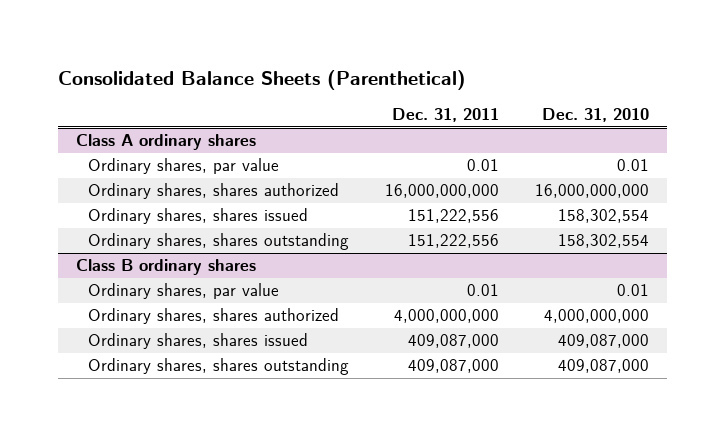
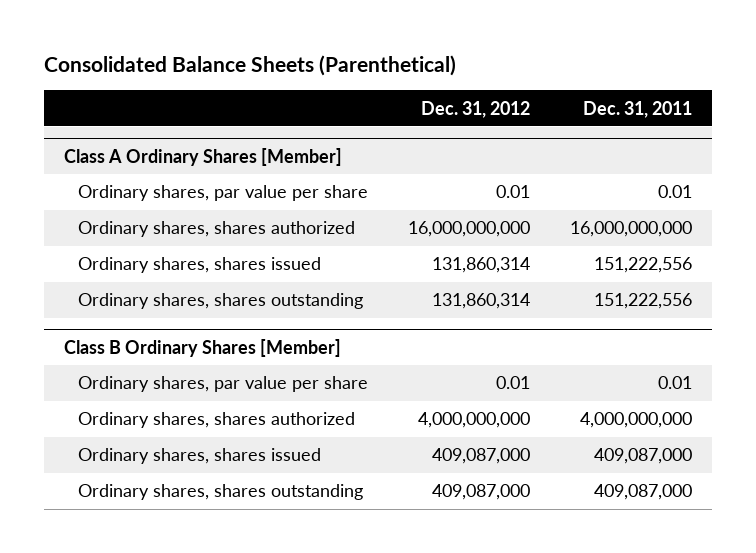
[542,108,650,123] Dec. 31, 2010 -> none
none -> [420,100,530,118] Dec. 31, 2012
[76,134,257,151] Class A ordinary shares -> [64,147,343,166] Class A Ordinary Shares [Member]
[88,158,280,175] Ordinary shares, par value -> [77,185,368,202] Ordinary shares, par value per share
[76,259,257,276] Class B ordinary shares -> [64,338,342,357] Class B Ordinary Shares [Member]
[88,283,280,300] Ordinary shares, par value -> [77,376,368,393] Ordinary shares, par value per share

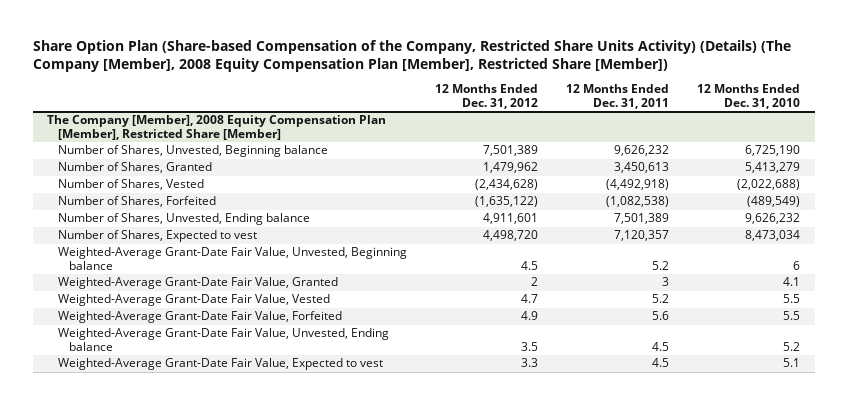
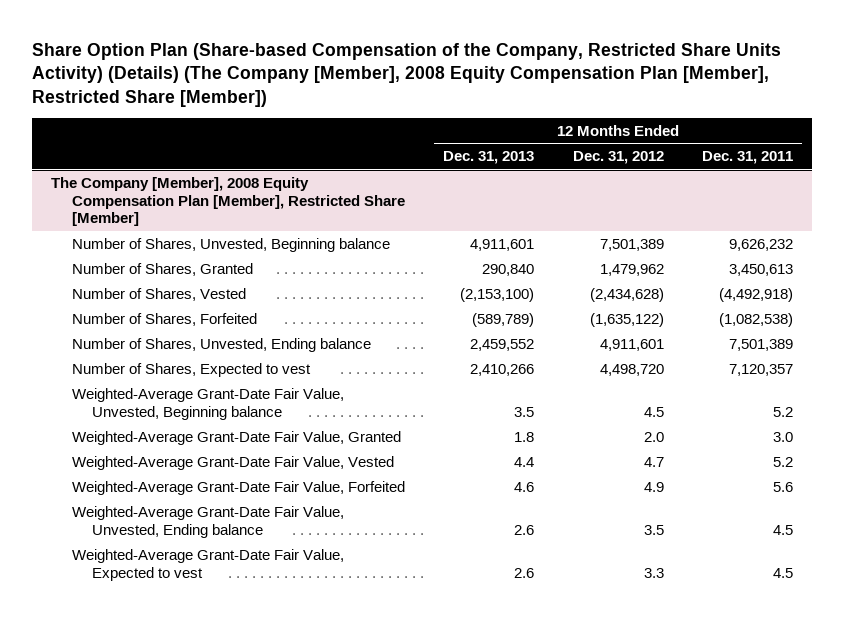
[697,84,801,110] 12 Months Ended Dec. 31, 2010 -> none
none -> [443,151,535,165] Dec. 31, 2013
[531,277,539,287] 2 -> [643,431,664,442] 2.0
[662,277,670,287] 3 -> [772,431,793,442] 3.0

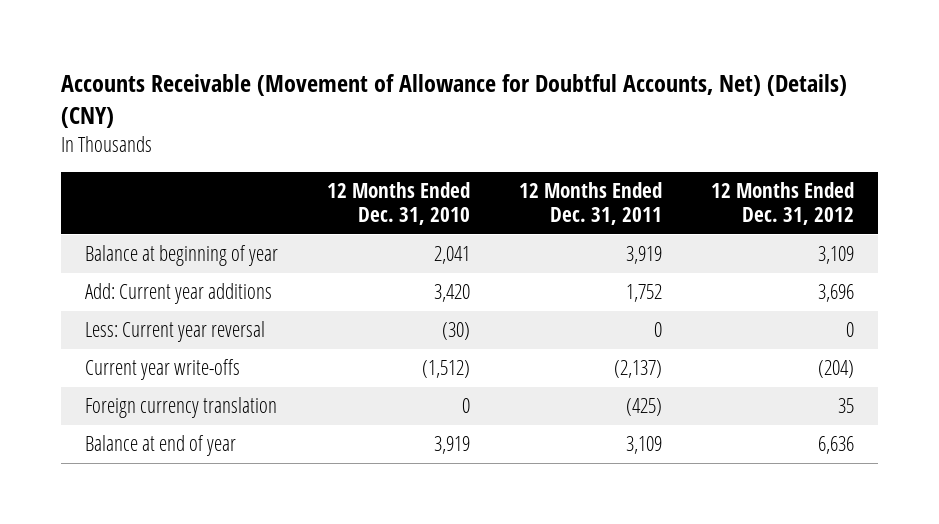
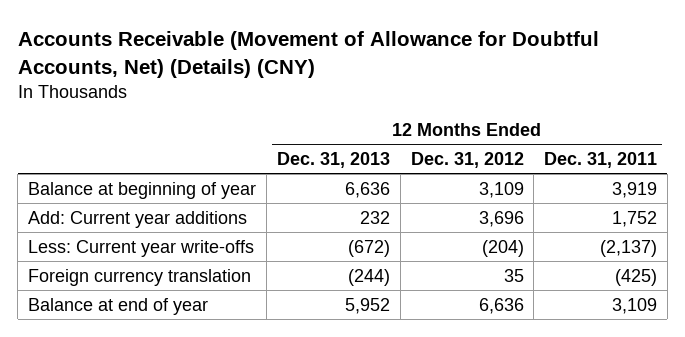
[327,182,471,226] 12 Months Ended Dec. 31, 2010 -> none
none -> [276,151,390,168] Dec. 31, 2013
[85,321,266,343] Less: Current year reversal -> none
[85,359,241,381] Current year write-offs -> [28,239,255,257] Less: Current year write-offs

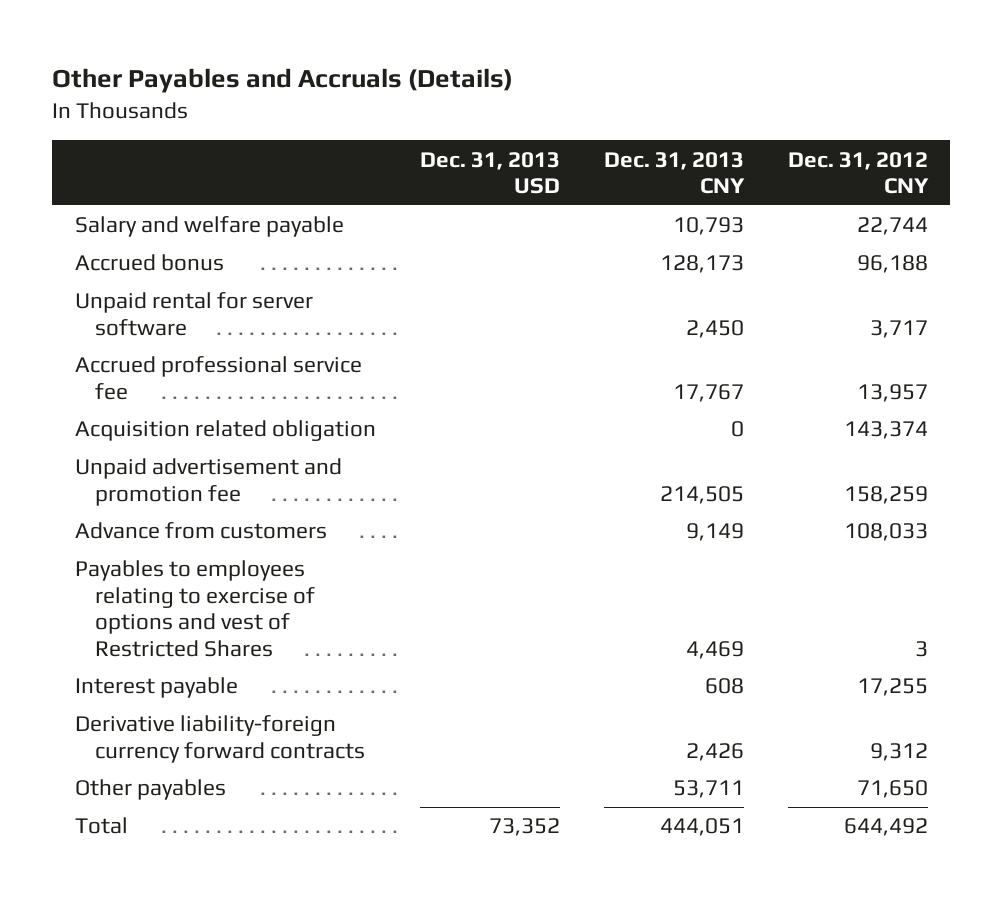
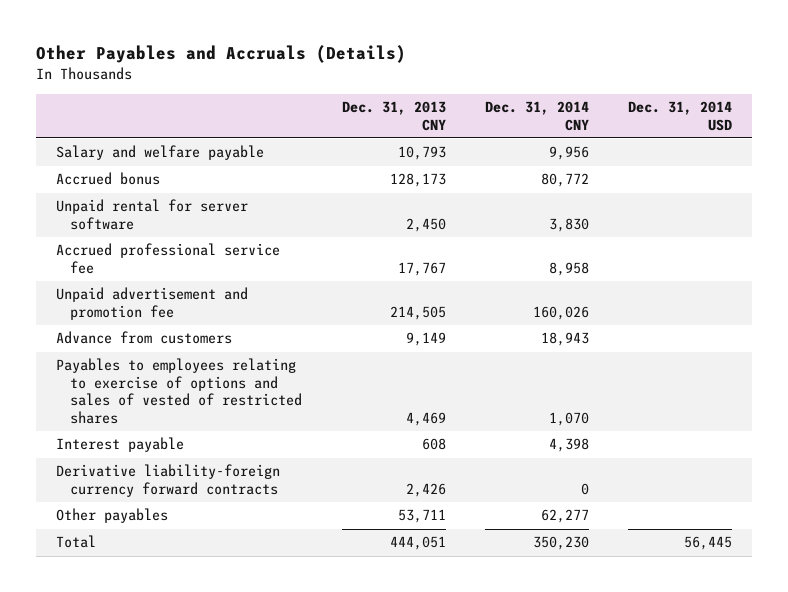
[419,151,560,195] Dec. 31, 2013 USD -> none
[788,151,930,195] Dec. 31, 2012 CNY -> none
none -> [484,101,589,131] Dec. 31, 2014 CNY
none -> [628,101,733,131] Dec. 31, 2014 USD
[74,420,376,442] Acquisition related obligation -> none
[74,560,315,657] Payables to employees relating to exercise of options and vest of Restricted Shares -> [56,358,303,424] Payables to employees relating to exercise of options and sales of vested of restricted shares

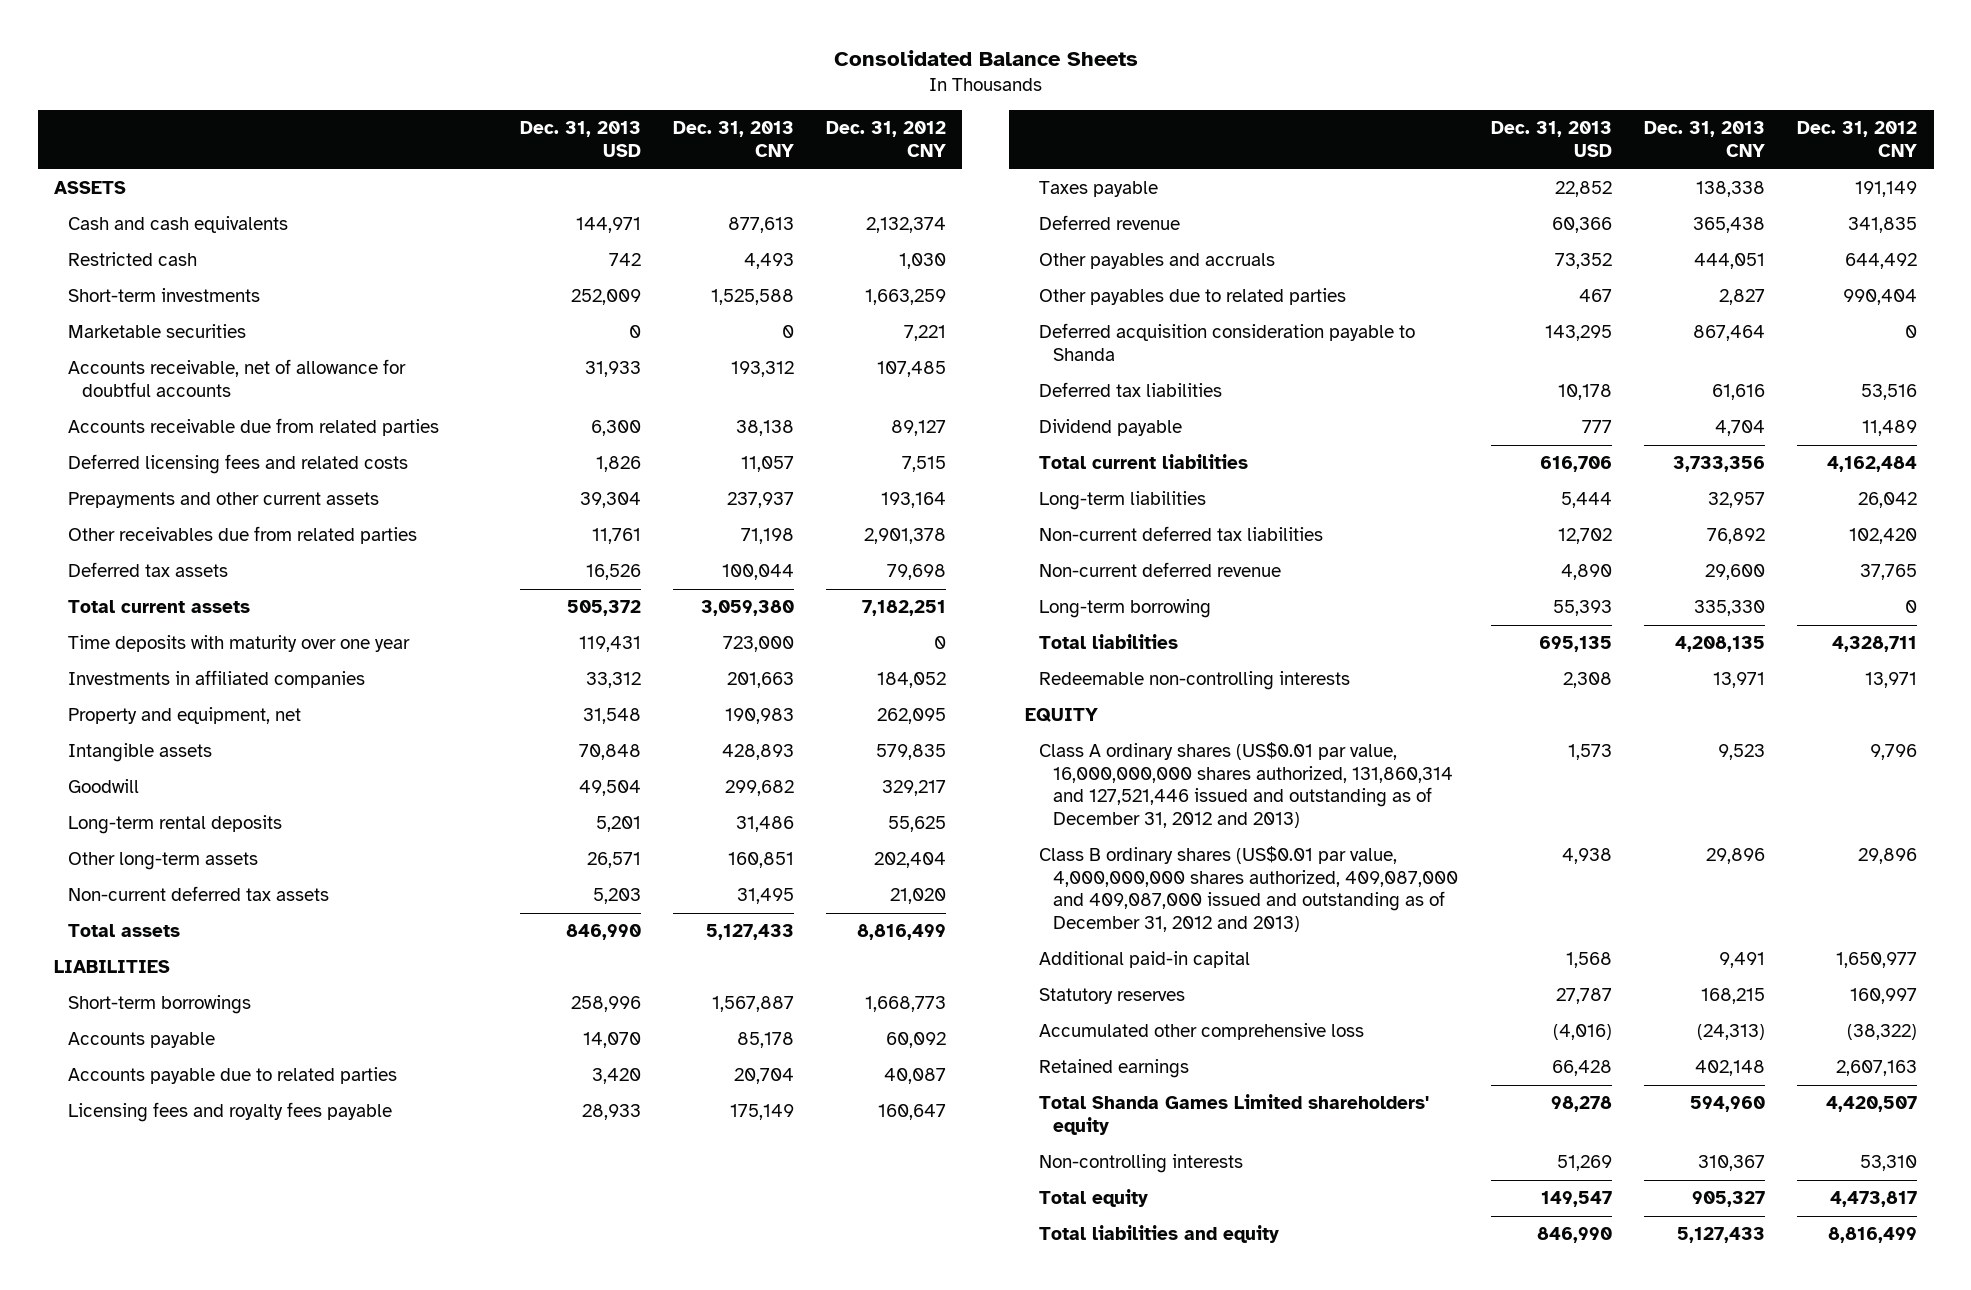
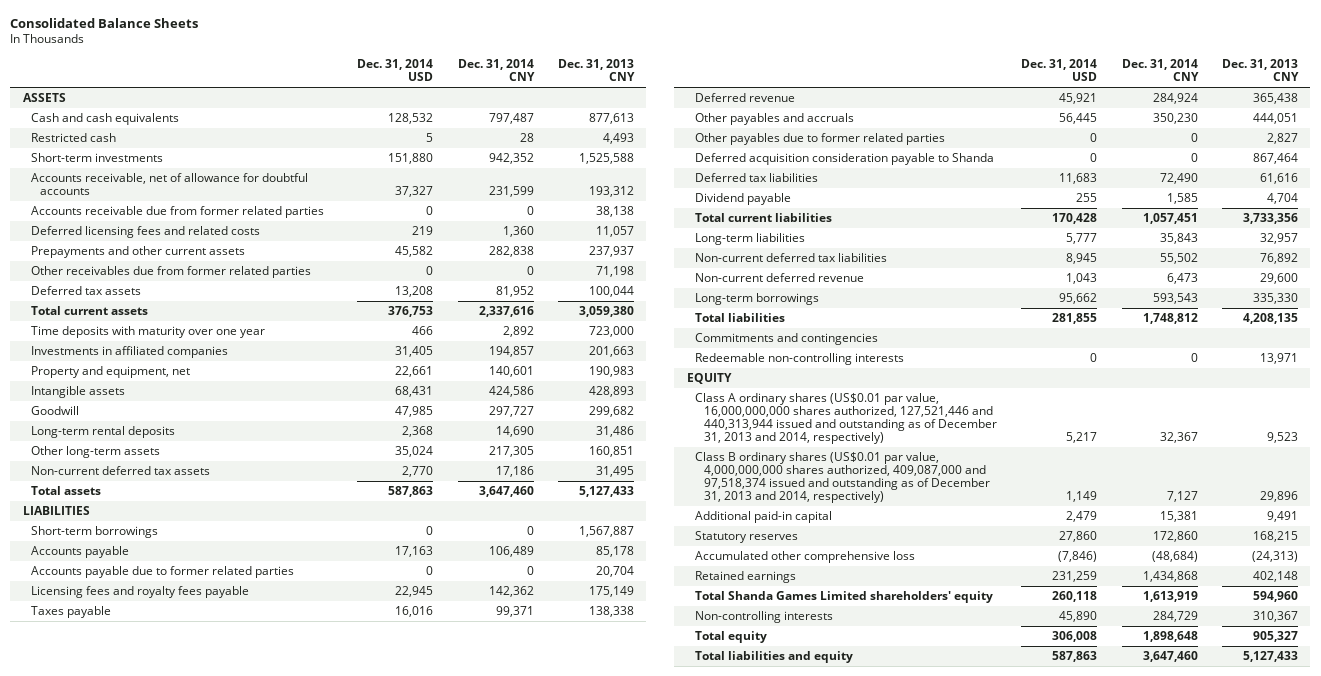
[519,121,641,157] Dec. 31, 2013 USD -> none
[826,121,947,157] Dec. 31, 2012 CNY -> none
none -> [357,59,434,82] Dec. 31, 2014 USD
none -> [457,59,535,82] Dec. 31, 2014 CNY
[67,324,246,339] Marketable securities -> none
[67,418,439,437] Accounts receivable due from related parties -> [31,205,325,218] Accounts receivable due from former related parties
[67,526,417,545] Other receivables due from related parties -> [31,265,312,278] Other receivables due from former related parties
[67,1067,397,1085] Accounts payable due to related parties -> [31,565,295,578] Accounts payable due to former related parties
[1039,288,1347,306] Other payables due to related parties -> [695,132,946,145] Other payables due to former related parties
[1039,599,1212,619] Long-term borrowing -> [695,292,820,305] Long-term borrowings
none -> [695,332,879,345] Commitments and contingencies
[1039,742,1454,828] Class A ordinary shares (US$0.01 par value, 16,000,000,000 shares authorized, 131,860,314 and 127,521,446 issued and outstanding as of December 31, 2012 and 2013) -> [695,392,997,445] Class A ordinary shares (US$0.01 par value, 16,000,000,000 shares authorized, 127,521,446 and 440,313,944 issued and outstanding as of December 31, 2013 and 2014, respectively)
[1039,846,1459,932] Class B ordinary shares (US$0.01 par value, 4,000,000,000 shares authorized, 409,087,000 and 409,087,000 issued and outstanding as of December 31, 2012 and 2013) -> [695,451,990,504] Class B ordinary shares (US$0.01 par value, 4,000,000,000 shares authorized, 409,087,000 and 97,518,374 issued and outstanding as of December 31, 2013 and 2014, respectively)

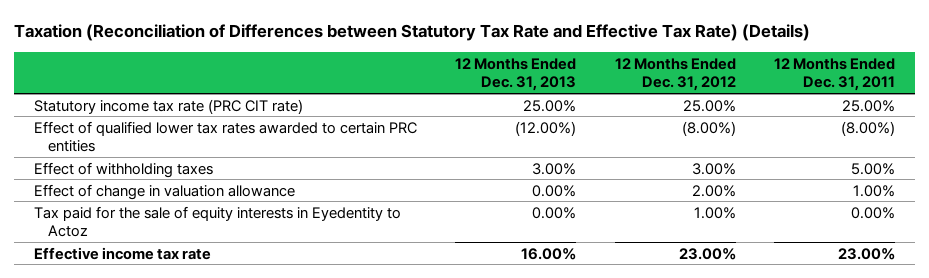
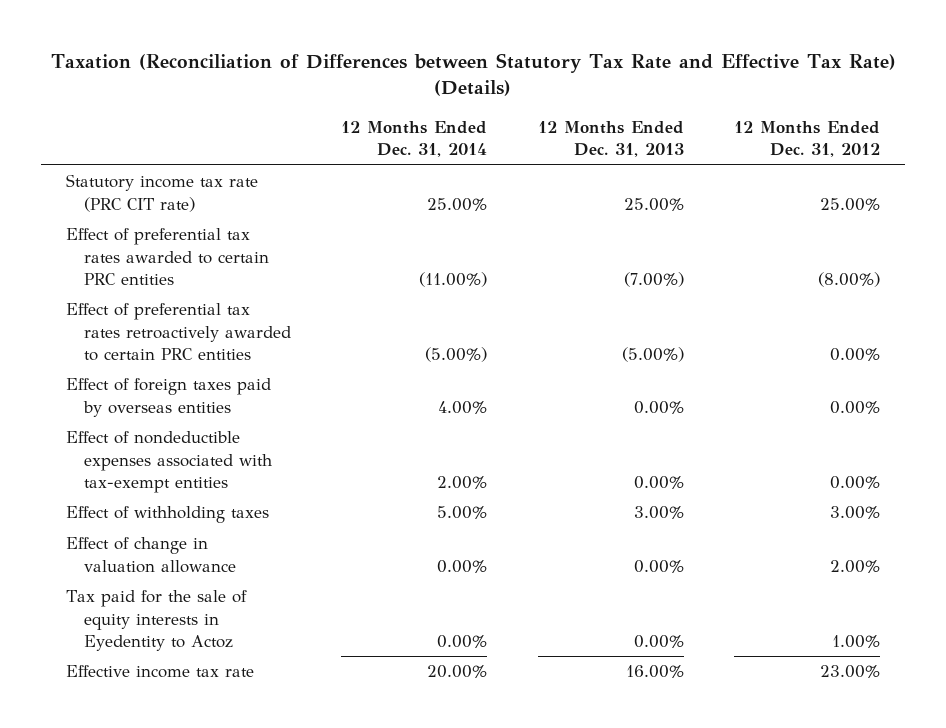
[774,57,896,92] 12 Months Ended Dec. 31, 2011 -> none
none -> [341,120,488,158] 12 Months Ended Dec. 31, 2014
[33,120,417,153] Effect of qualified lower tax rates awarded to certain PRC entities -> [66,228,269,285] Effect of preferential tax rates awarded to certain PRC entities
[515,120,577,136] (12.00%) -> [623,271,684,287] (7.00%)
none -> [66,303,291,361] Effect of preferential tax rates retroactively awarded to certain PRC entities
none -> [66,378,272,417] Effect of foreign taxes paid by overseas entities
none -> [66,431,272,493] Effect of nondeductible expenses associated with tax-exempt entities

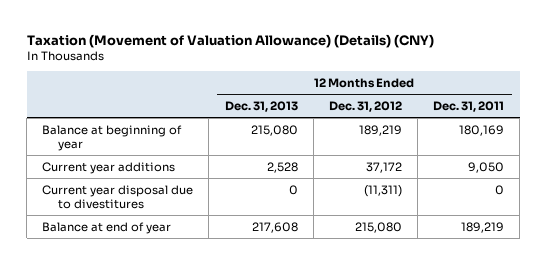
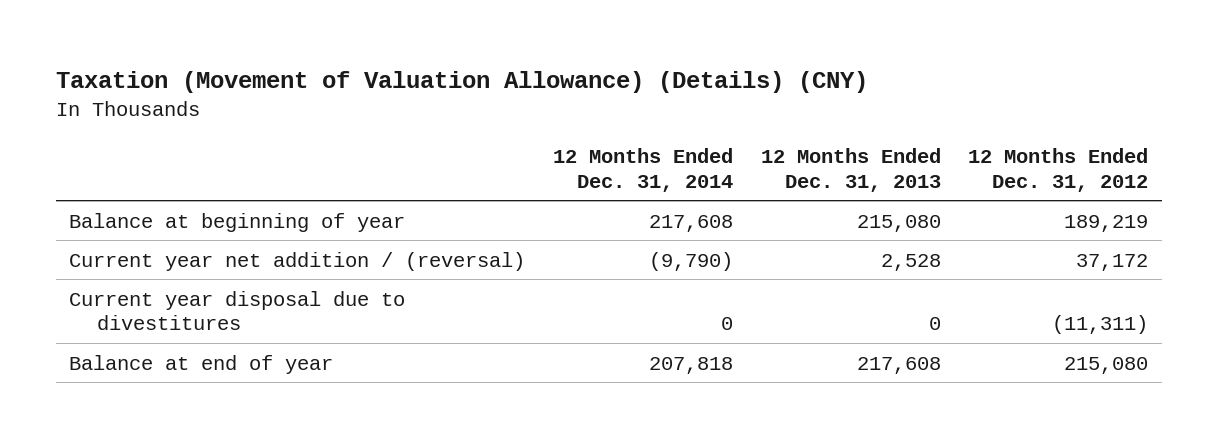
[432,101,504,113] Dec. 31, 2011 -> none
none -> [553,147,734,192] 12 Months Ended Dec. 31, 2014
[42,161,176,174] Current year additions -> [69,251,526,271] Current year net addition / (reversal)

